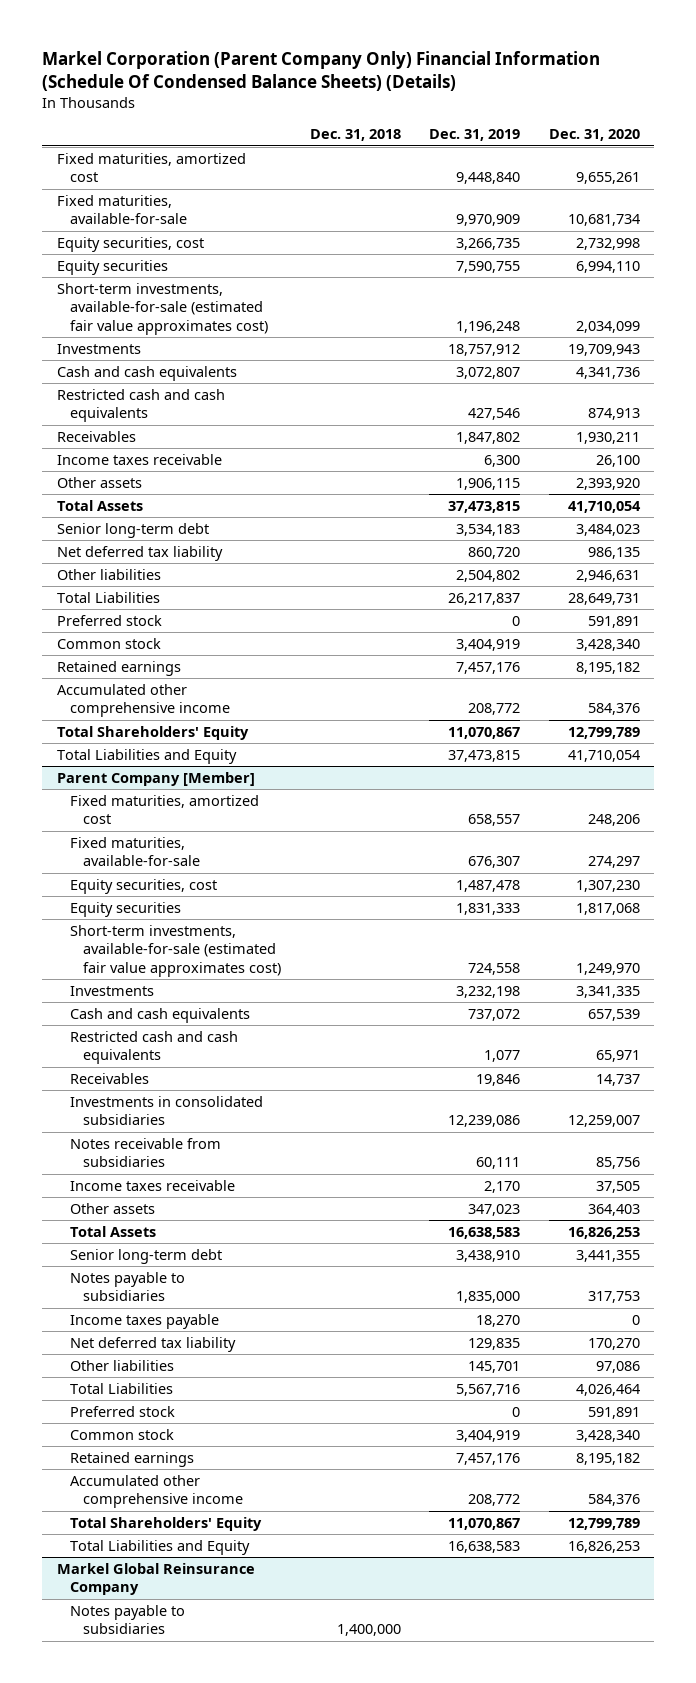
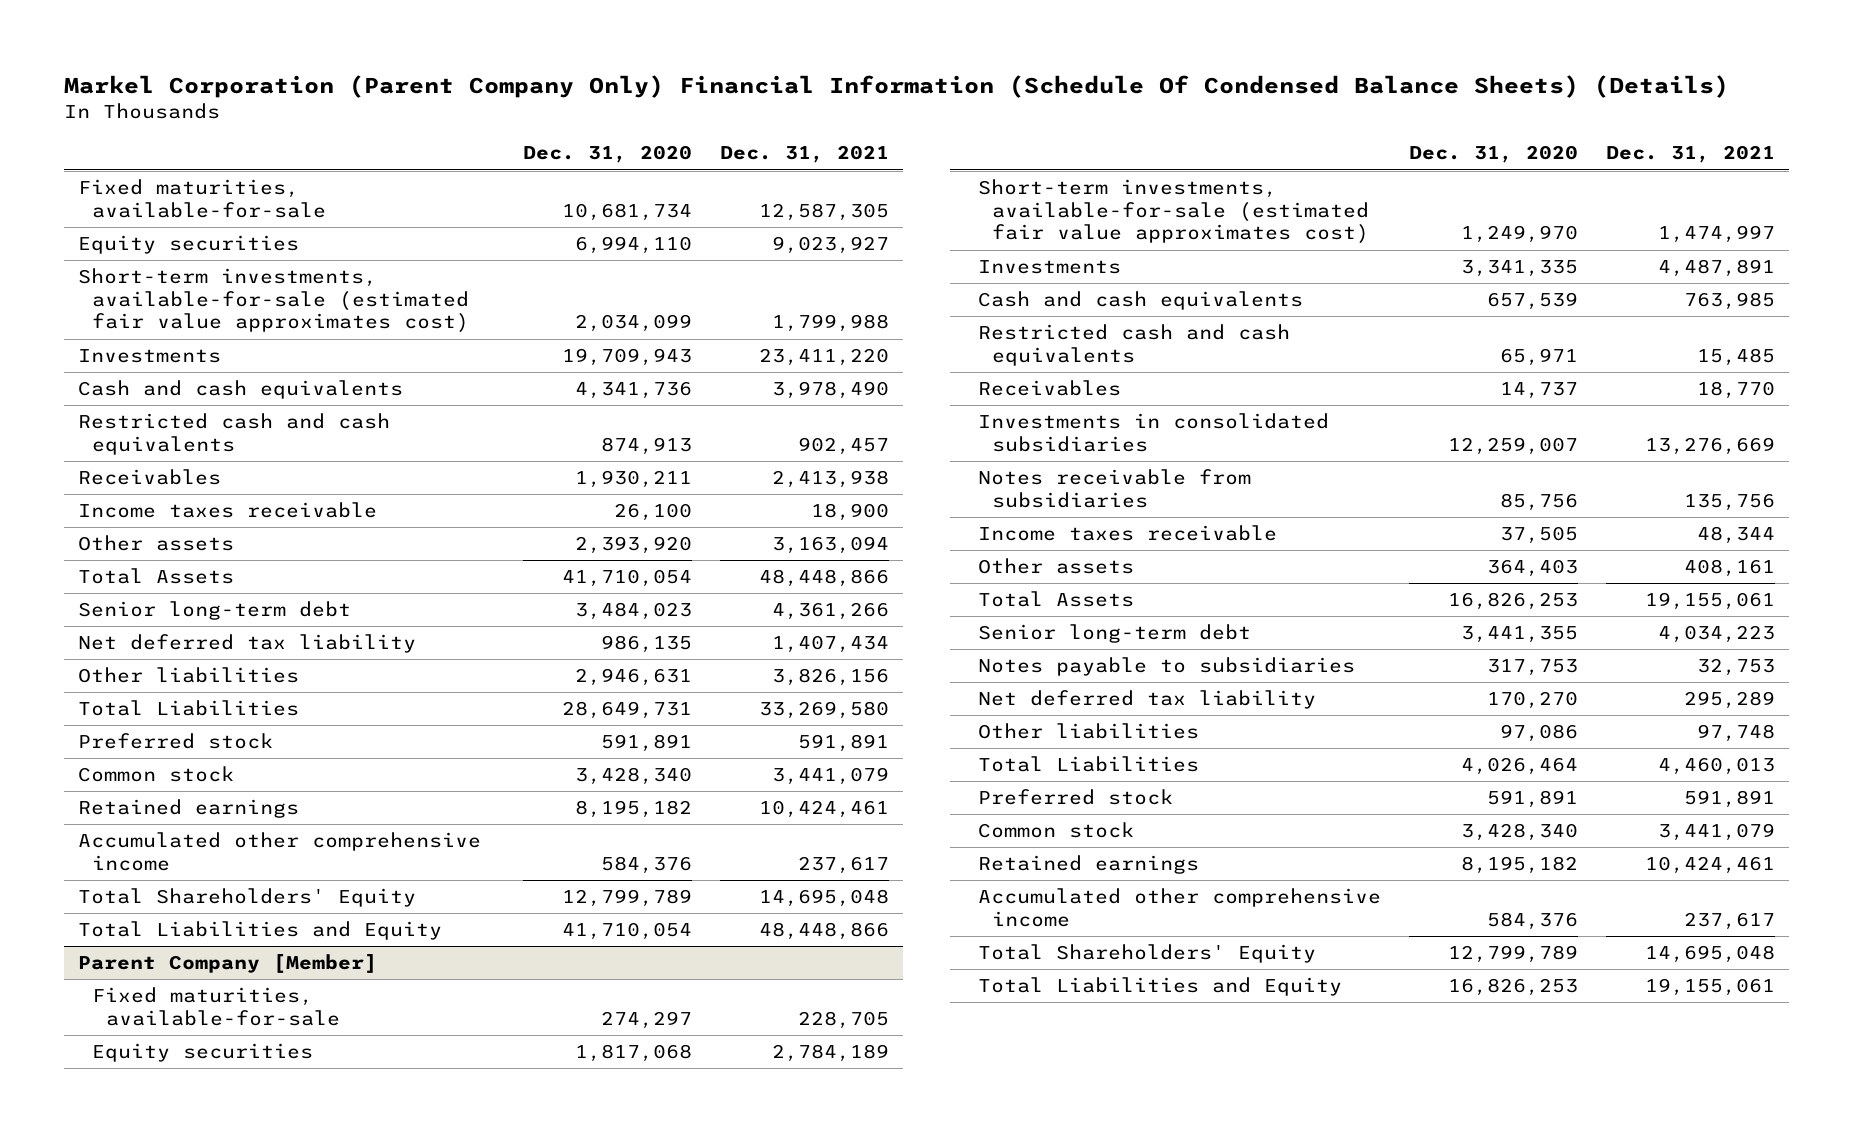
[309,129,401,142] Dec. 31, 2018 -> none
[429,129,521,142] Dec. 31, 2019 -> none
none -> [720,145,890,164] Dec. 31, 2021
[56,152,246,183] Fixed maturities, amortized cost -> none
[56,236,204,252] Equity securities, cost -> none
[69,794,259,825] Fixed maturities, amortized cost -> none
[69,878,217,894] Equity securities, cost -> none
[69,1313,219,1329] Income taxes payable -> none
[56,1562,255,1596] Markel Global Reinsurance Company -> none
[69,1604,185,1635] Notes payable to subsidiaries -> none

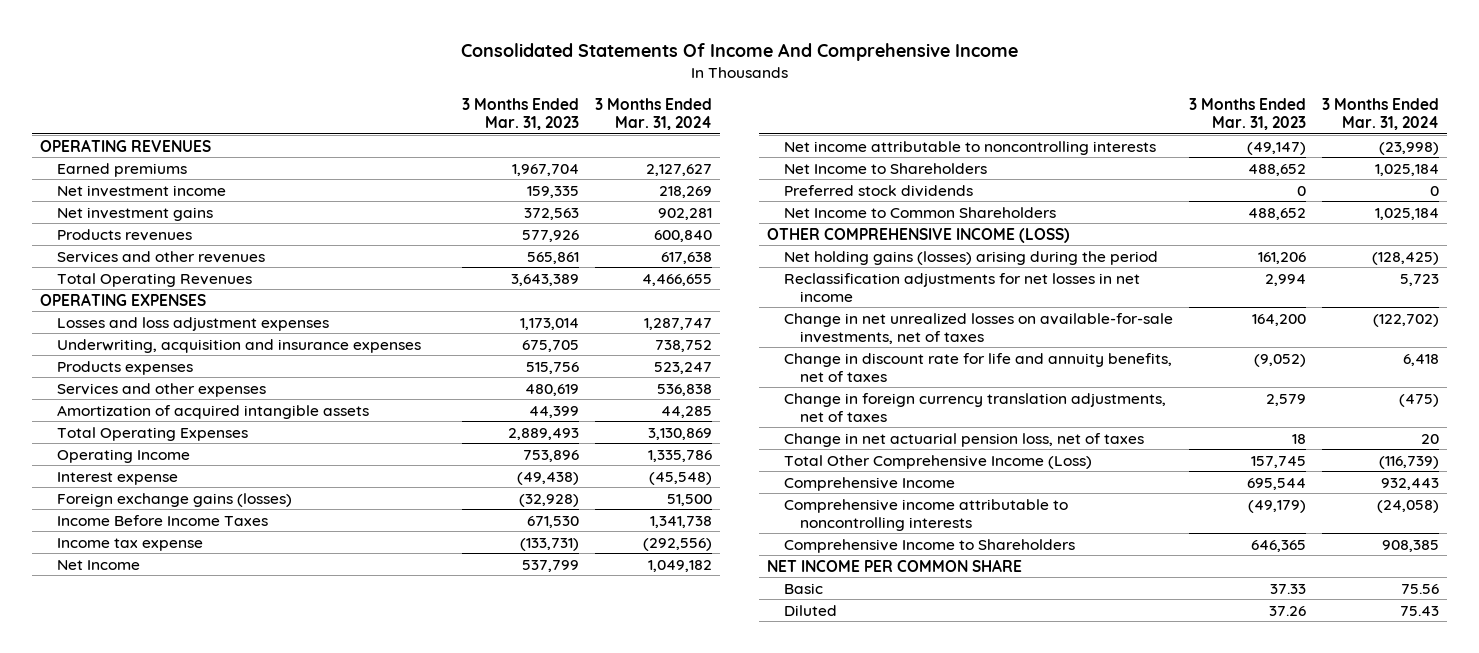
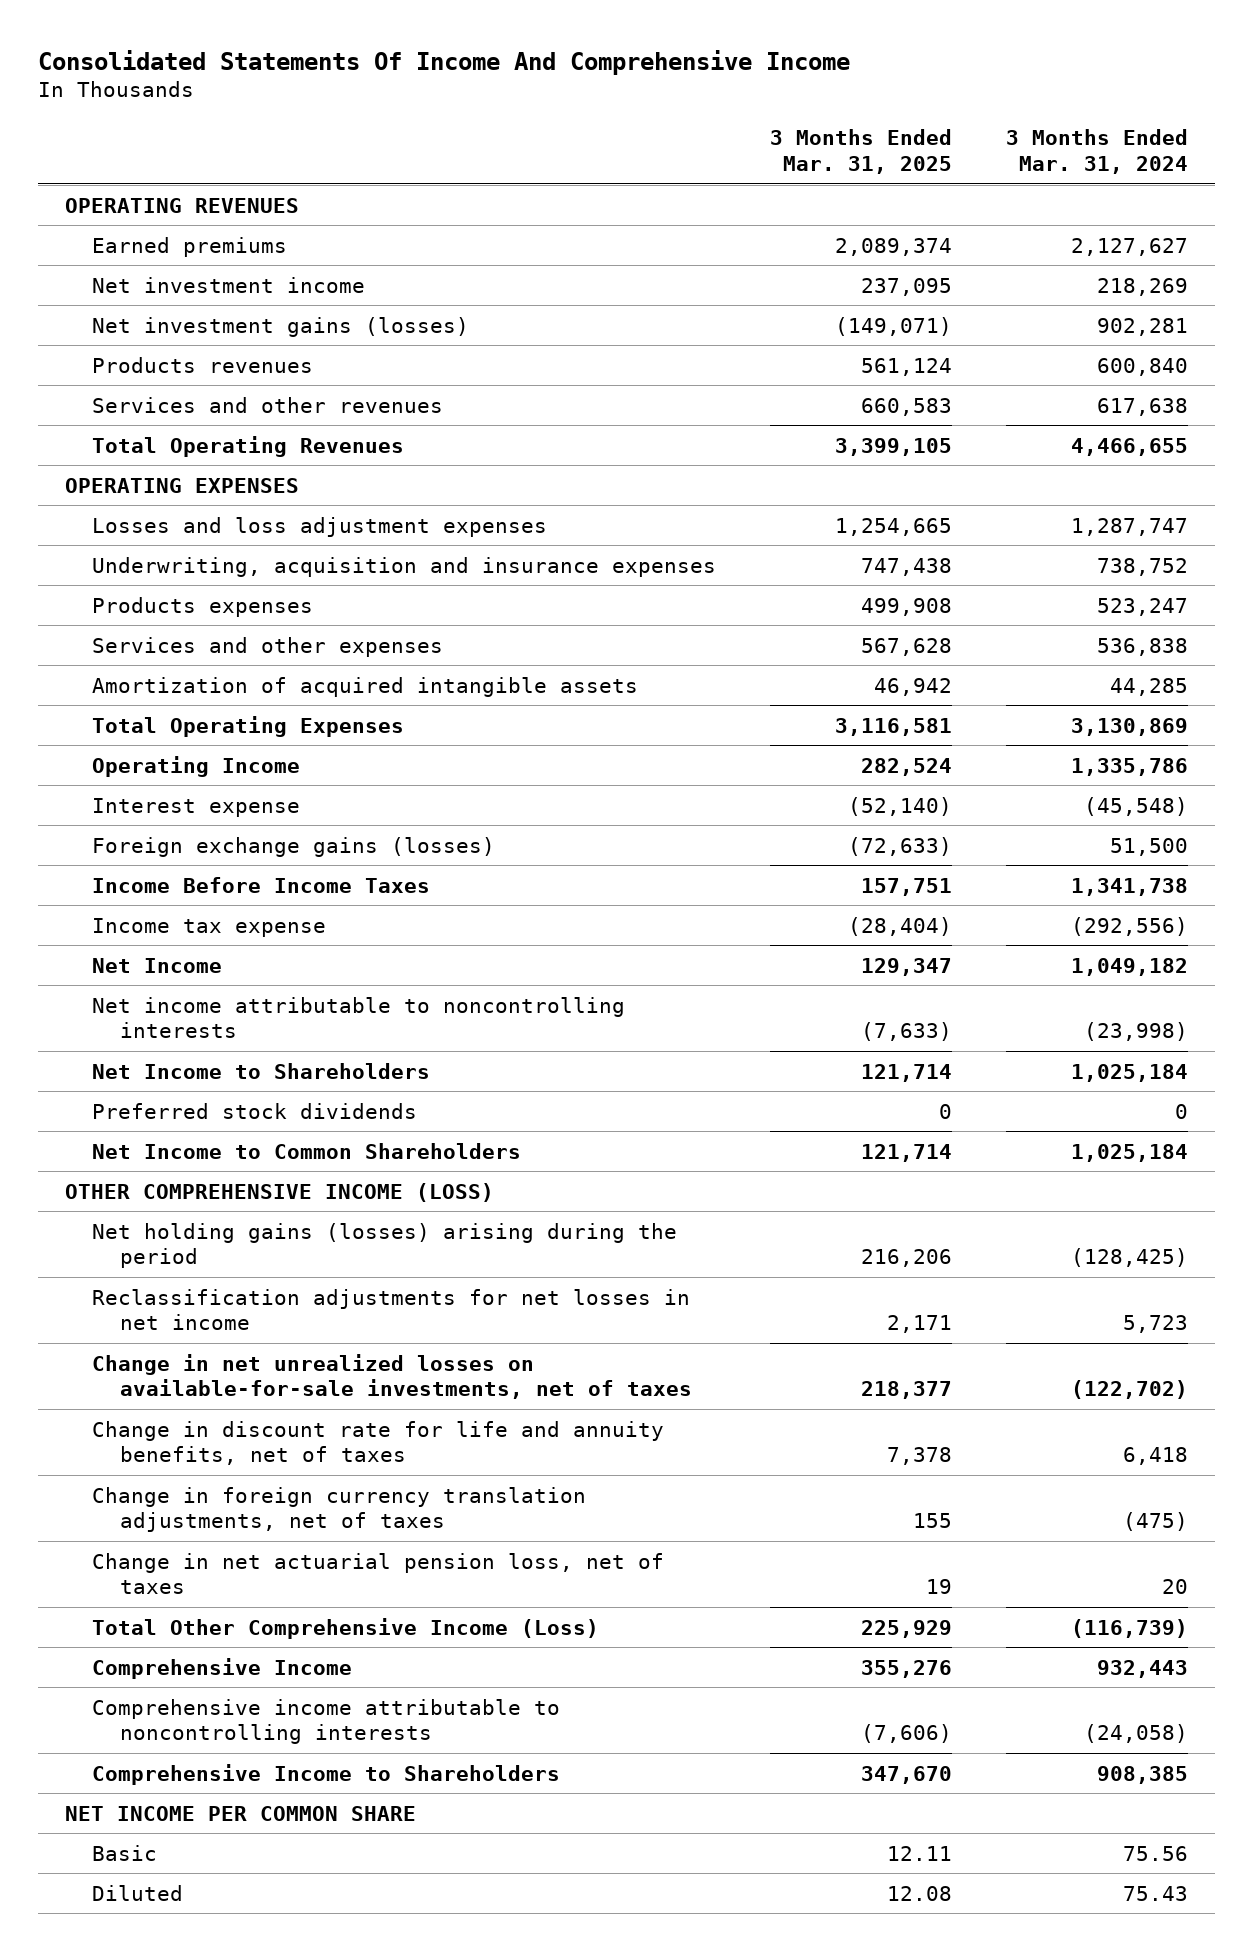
[461,97,579,131] 3 Months Ended Mar. 31, 2023 -> none
none -> [769,129,952,174] 3 Months Ended Mar. 31, 2025
[56,206,213,221] Net investment gains -> [92,316,470,337] Net investment gains (losses)

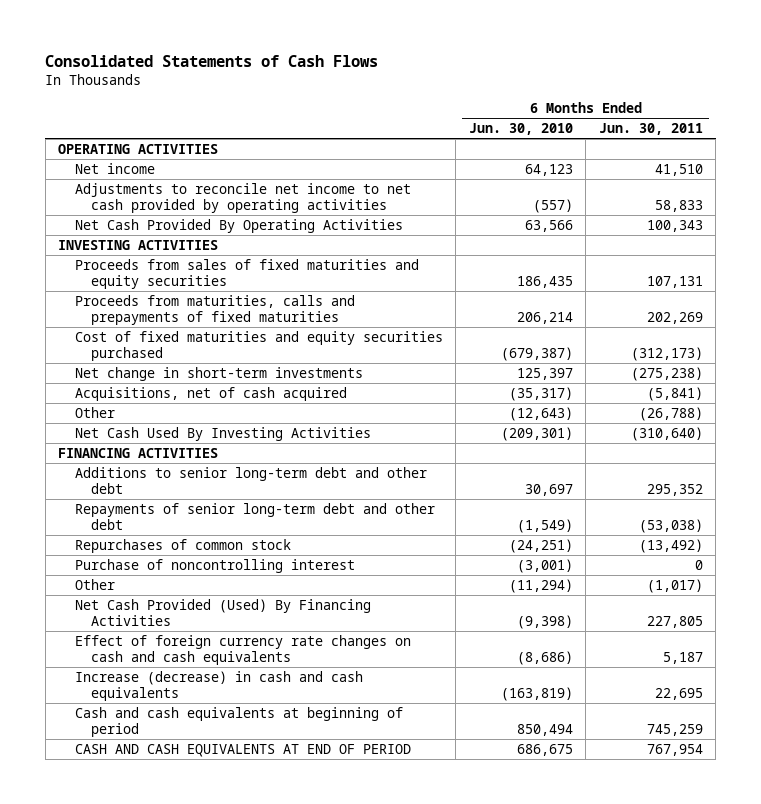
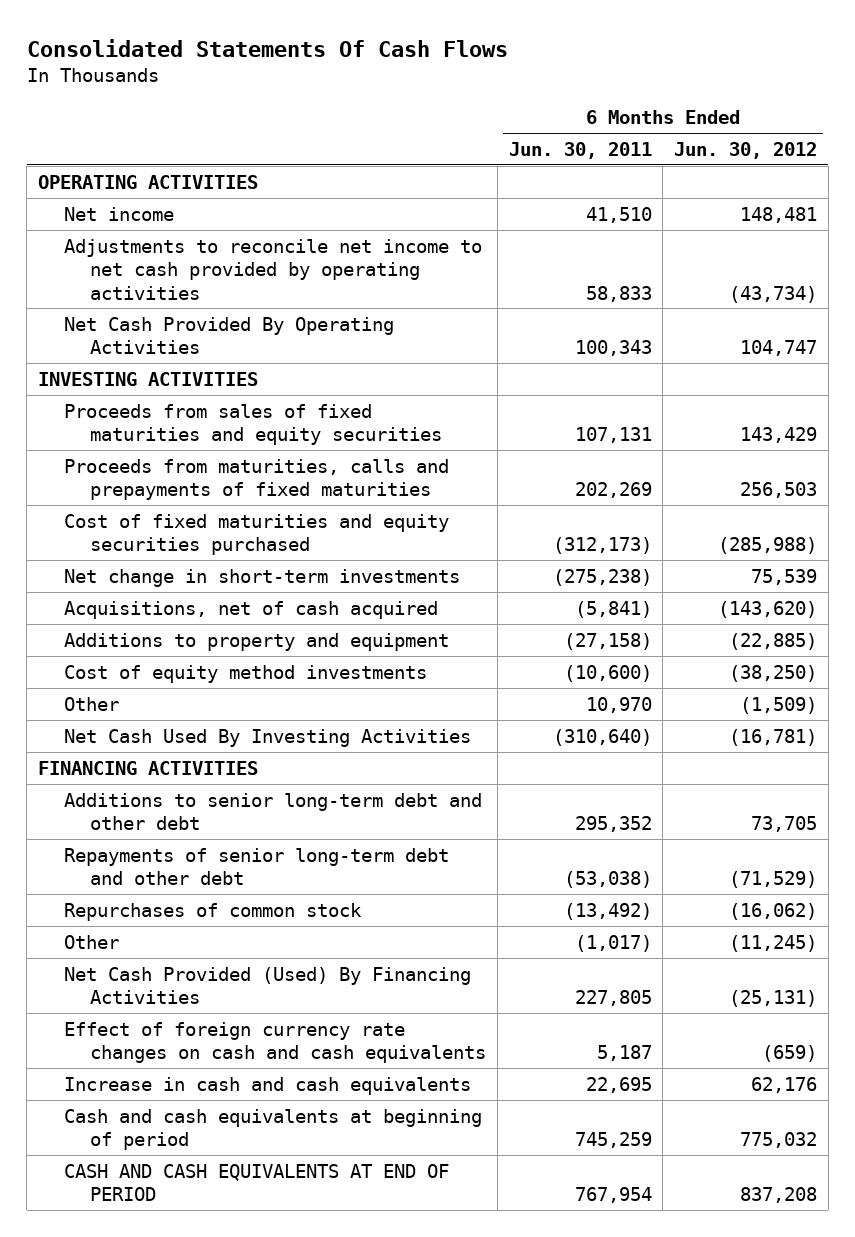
[45,54,379,67] Consolidated Statements of Cash Flows -> [26,38,508,57] Consolidated Statements Of Cash Flows
[468,123,573,136] Jun. 30, 2010 -> none
none -> [674,142,818,160] Jun. 30, 2012
none -> [64,632,450,651] Additions to property and equipment
none -> [64,664,428,683] Cost of equity method investments
[638,406,703,421] (26,788) -> [585,696,652,713] 10,970
[74,558,355,573] Purchase of noncontrolling interest -> none
[74,670,363,702] Increase (decrease) in cash and cash equivalents -> [64,1076,472,1095] Increase in cash and cash equivalents

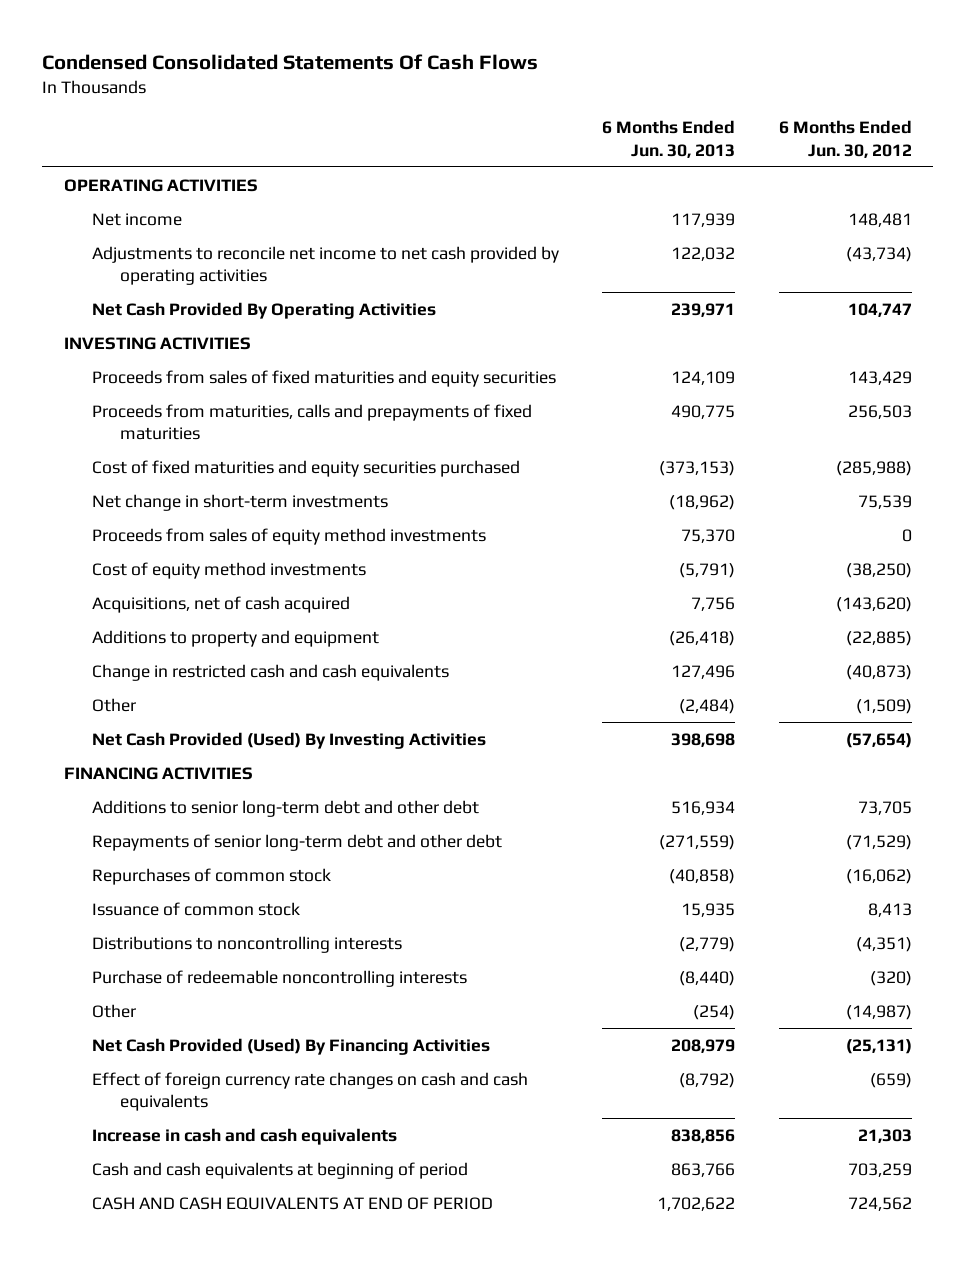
[26,38,508,57] Consolidated Statements Of Cash Flows -> [41,54,538,71] Condensed Consolidated Statements Of Cash Flows
[508,142,652,160] Jun. 30, 2011 -> none
none -> [602,120,736,158] 6 Months Ended Jun. 30, 2013
none -> [91,527,486,545] Proceeds from sales of equity method investments
[64,664,428,683] Cost of equity method investments -> [91,561,366,579] Cost of equity method investments
none -> [91,663,449,681] Change in restricted cash and cash equivalents
[64,728,472,747] Net Cash Used By Investing Activities -> [91,731,486,749] Net Cash Provided (Used) By Investing Activities
[729,728,818,746] (16,781) -> [845,732,912,748] (57,654)
none -> [91,901,300,916] Issuance of common stock
none -> [91,935,402,953] Distributions to noncontrolling interests
none -> [91,969,467,987] Purchase of redeemable noncontrolling interests
[729,934,818,952] (11,245) -> [845,1004,912,1020] (14,987)
[751,1076,818,1093] 62,176 -> [857,1128,912,1143] 21,303
[740,1132,818,1149] 775,032 -> [847,1162,912,1177] 703,259
[740,1187,818,1204] 837,208 -> [847,1196,912,1211] 724,562

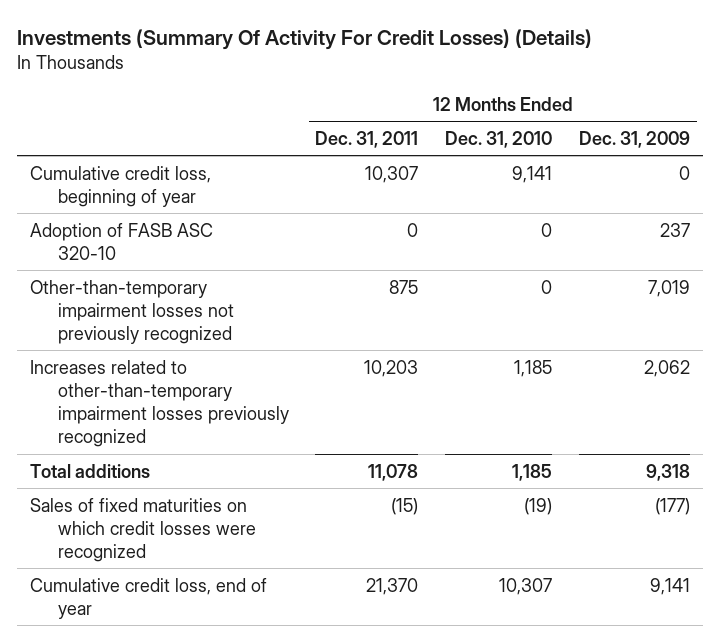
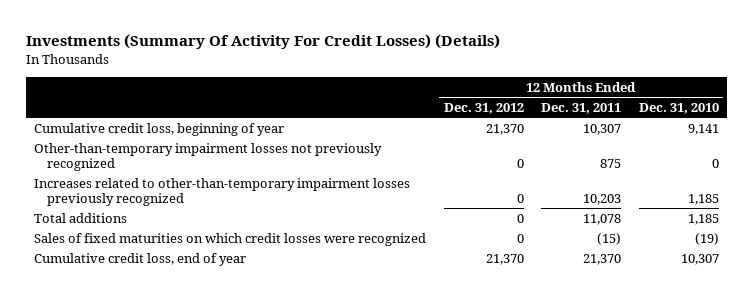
[579,130,691,148] Dec. 31, 2009 -> none
none -> [443,102,524,114] Dec. 31, 2012
[30,222,214,260] Adoption of FASB ASC 320-10 -> none

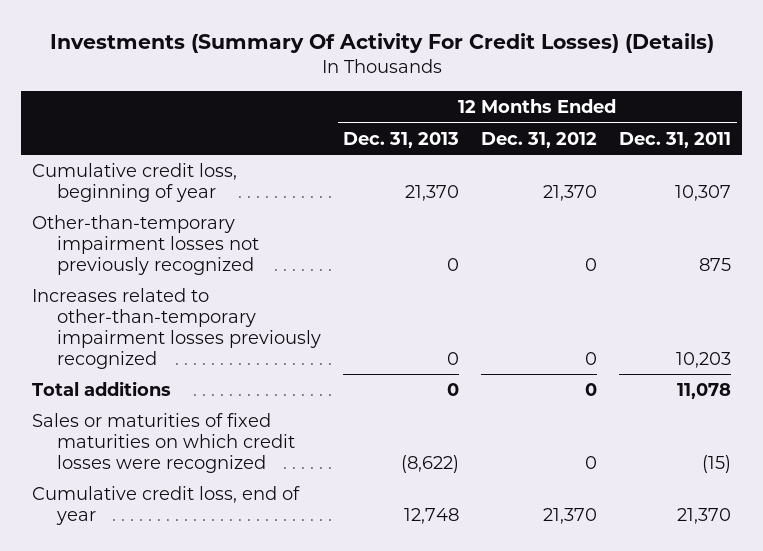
[638,102,719,114] Dec. 31, 2010 -> none
none -> [343,131,460,148] Dec. 31, 2013
[34,232,427,246] Sales of fixed maturities on which credit losses were recognized -> [32,413,296,473] Sales or maturities of fixed maturities on which credit losses were recognized

